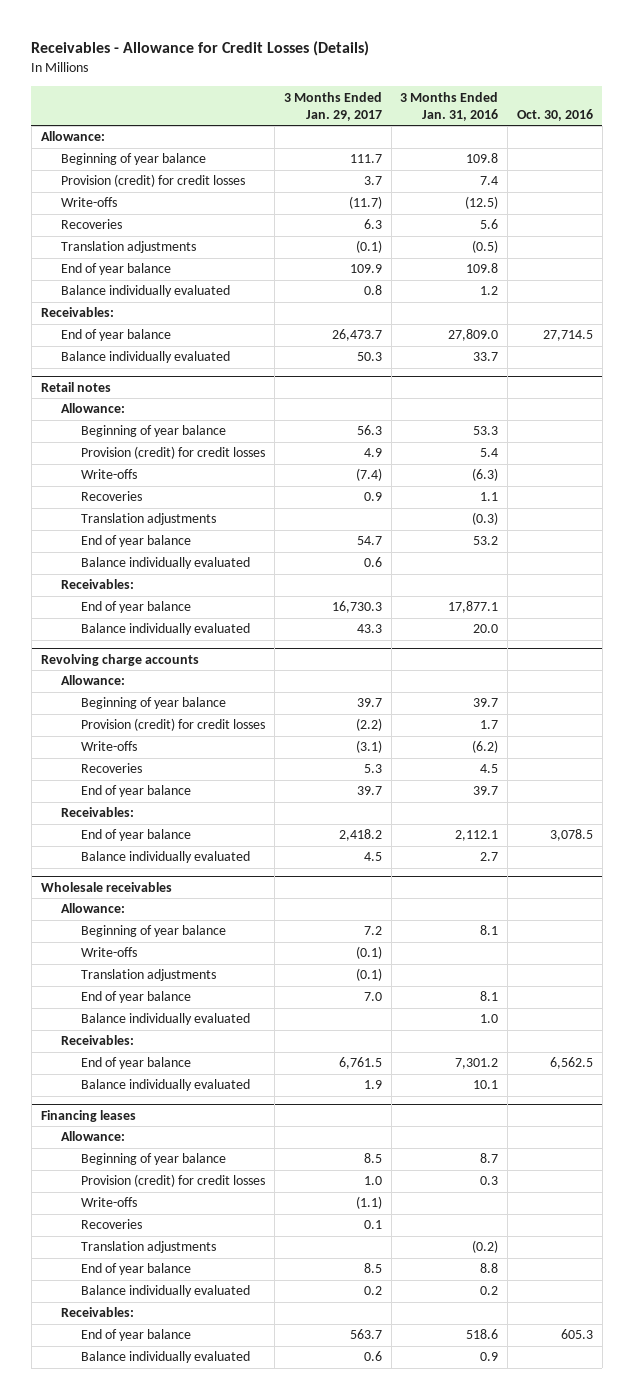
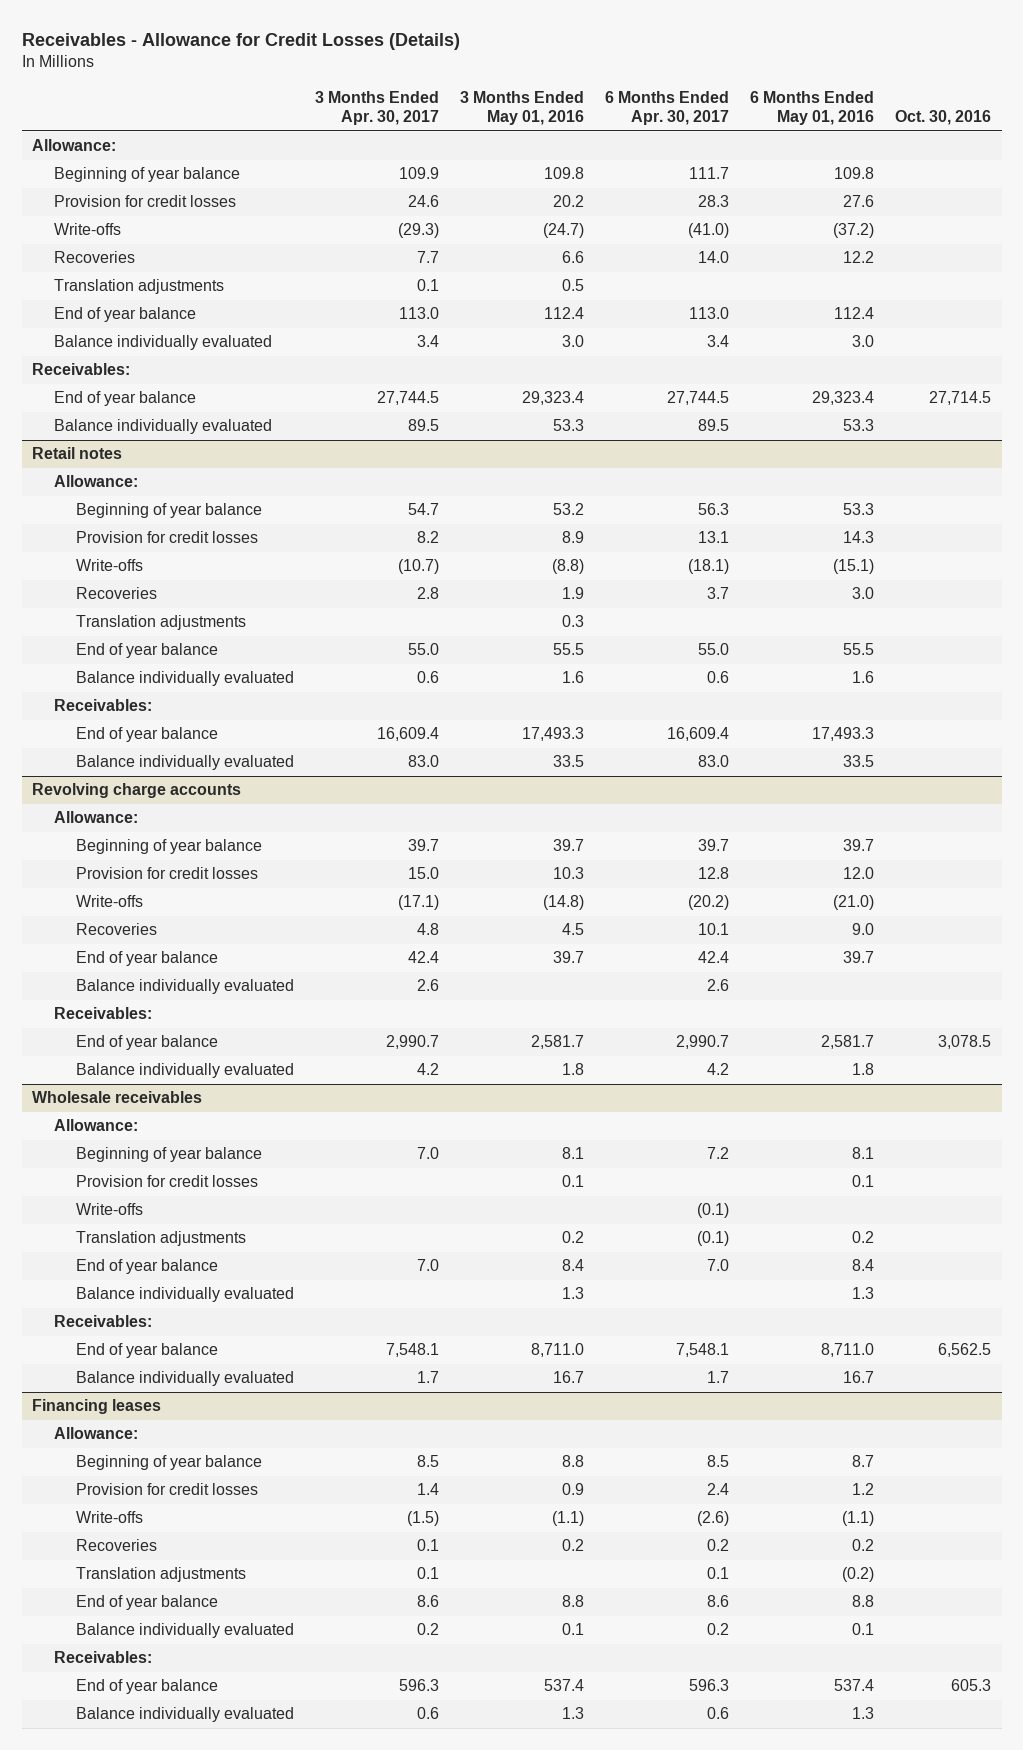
[283,91,382,121] 3 Months Ended Jan. 29, 2017 -> none
[400,91,499,121] 3 Months Ended Jan. 31, 2016 -> none
none -> [314,90,439,126] 3 Months Ended Apr. 30, 2017
none -> [459,90,584,126] 3 Months Ended May 01, 2016
none -> [604,90,729,126] 6 Months Ended Apr. 30, 2017
none -> [750,90,875,126] 6 Months Ended May 01, 2016
[60,174,245,188] Provision (credit) for credit losses -> [53,195,236,208] Provision for credit losses
[81,446,266,460] Provision (credit) for credit losses -> [75,531,258,544] Provision for credit losses
[81,718,266,732] Provision (credit) for credit losses -> [75,867,258,880] Provision for credit losses
none -> [75,979,294,995] Balance individually evaluated
none -> [75,1175,258,1188] Provision for credit losses
[81,1174,266,1188] Provision (credit) for credit losses -> [75,1483,258,1496] Provision for credit losses

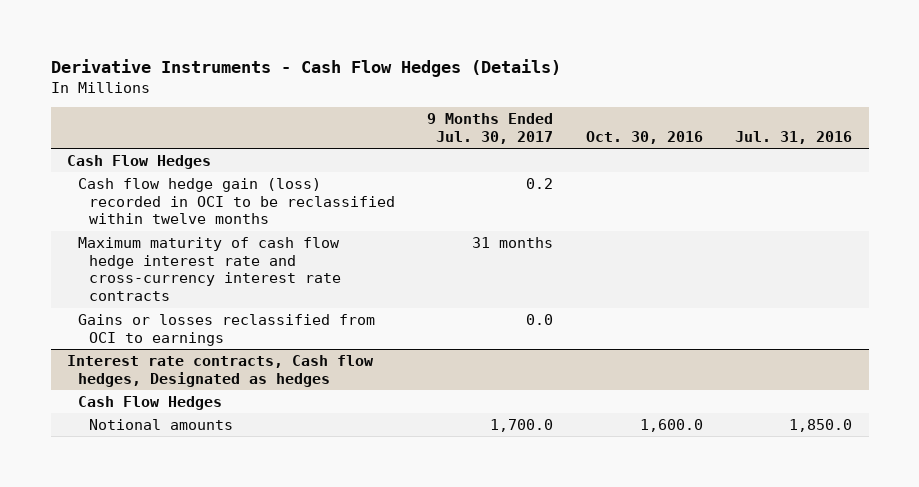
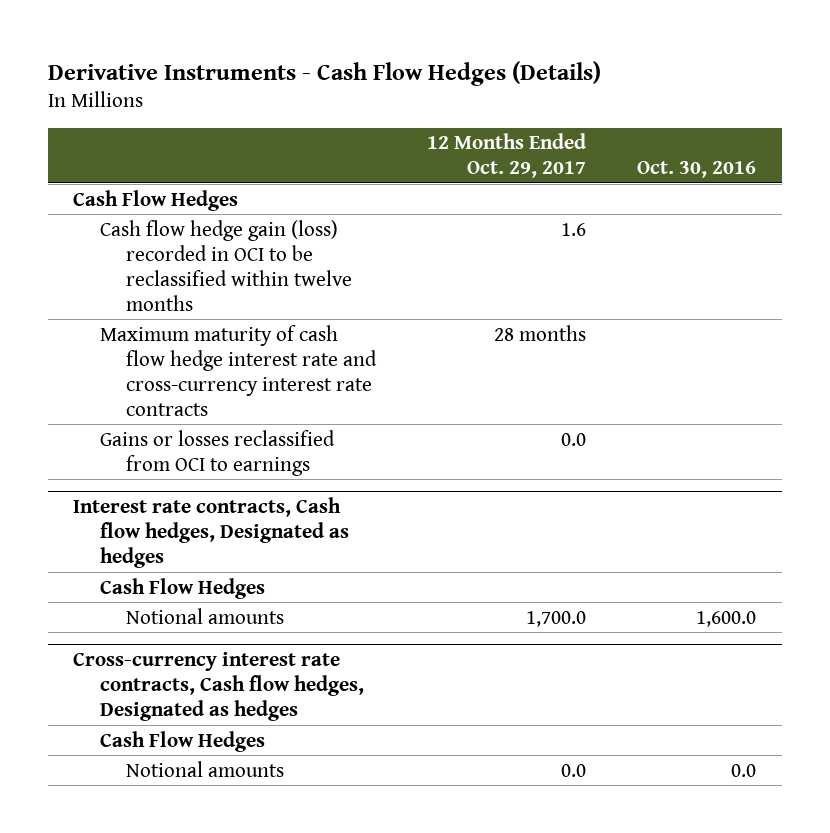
[427,113,554,144] 9 Months Ended Jul. 30, 2017 -> none
[735,130,853,144] Jul. 31, 2016 -> none
none -> [427,133,587,179] 12 Months Ended Oct. 29, 2017
none -> [73,652,364,722] Cross-currency interest rate contracts, Cash flow hedges, Designated as hedges
none -> [99,730,265,752] Cash Flow Hedges
none -> [125,760,284,777] Notional amounts

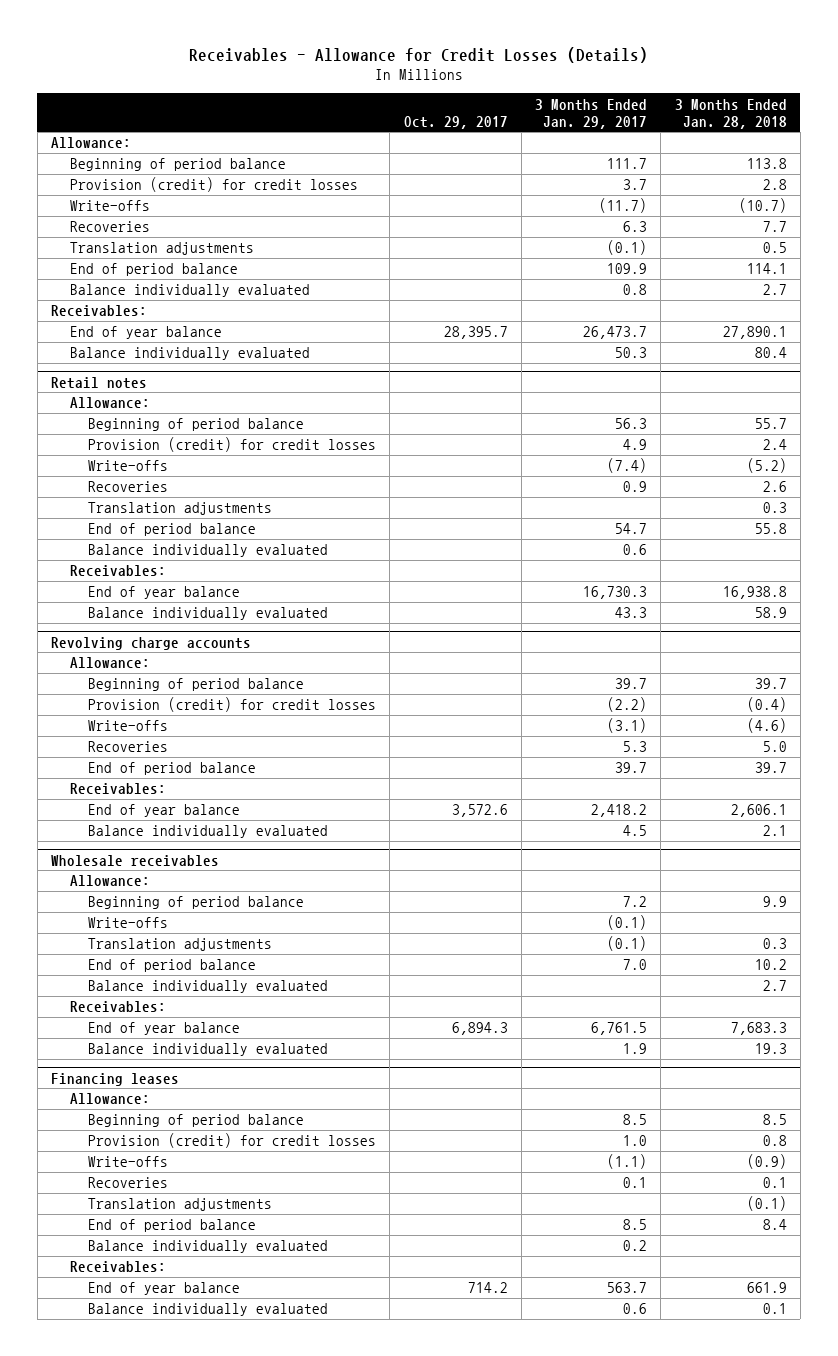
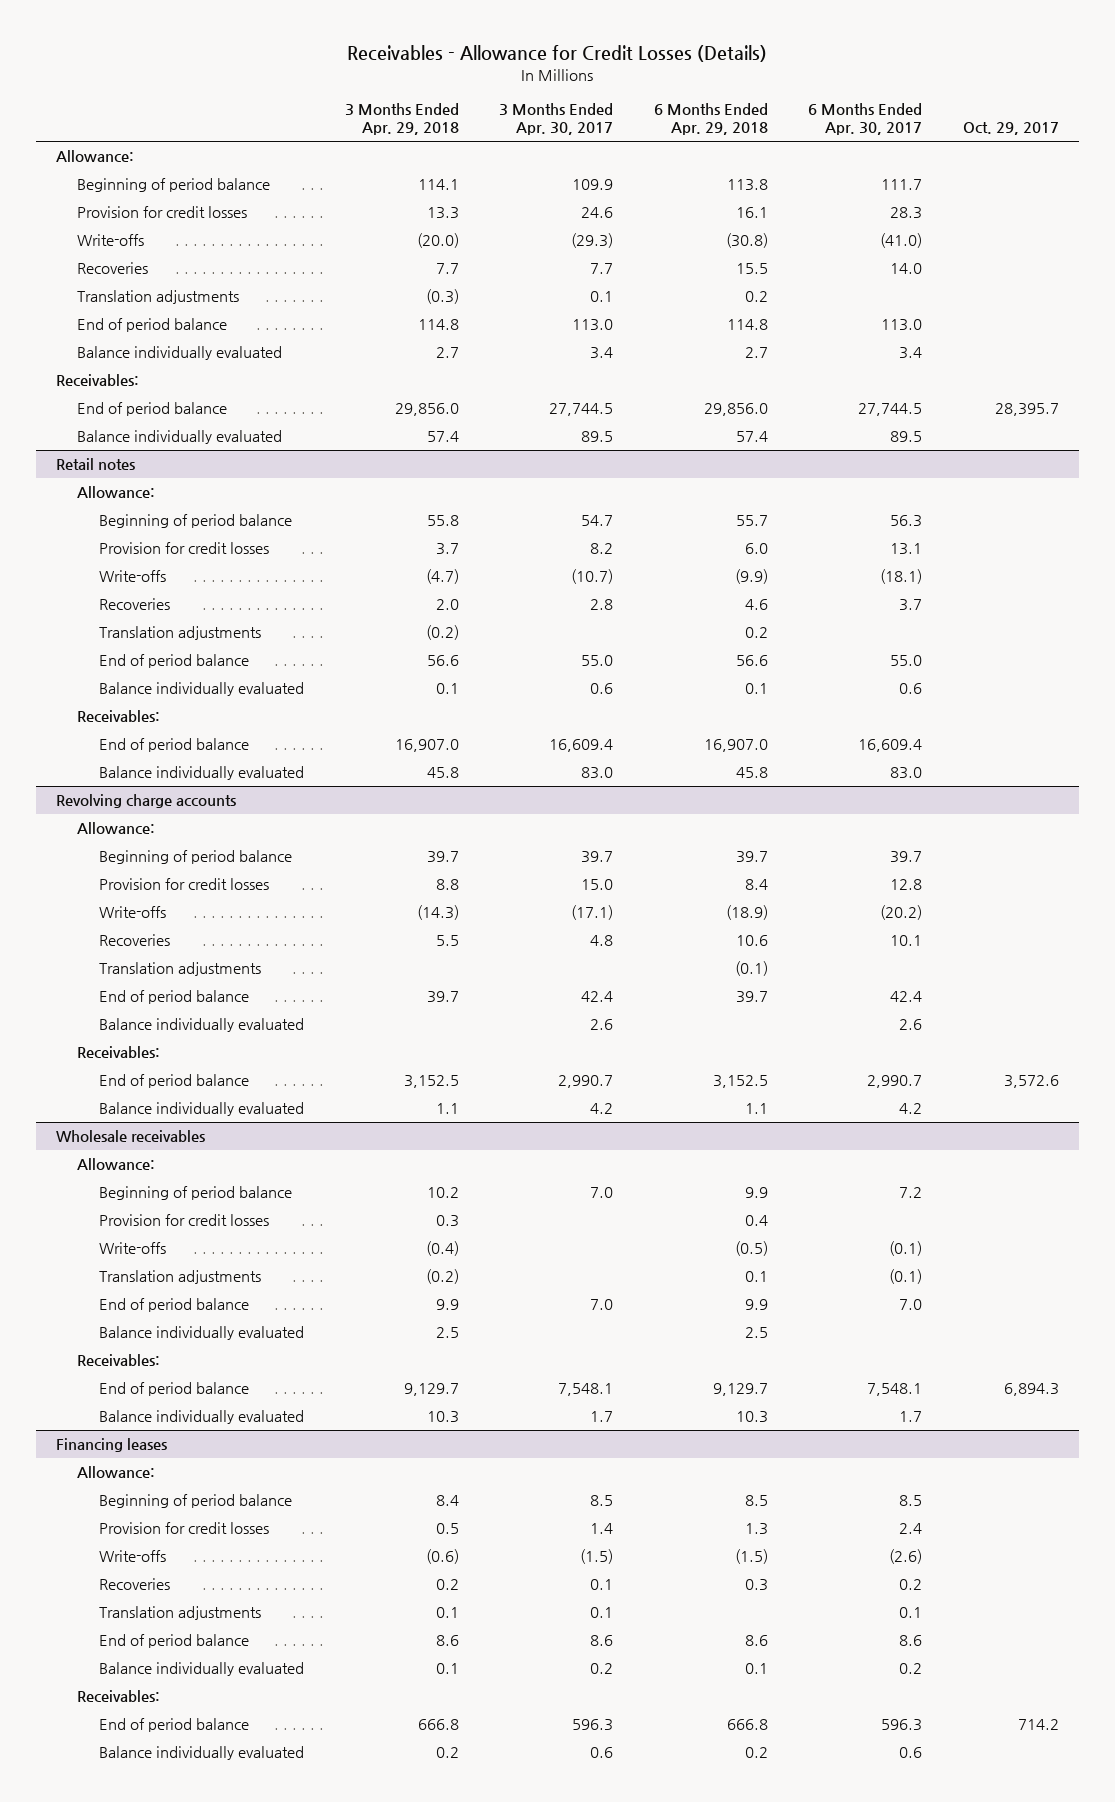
[535,98,648,129] 3 Months Ended Jan. 29, 2017 -> none
[674,98,787,129] 3 Months Ended Jan. 28, 2018 -> none
none -> [344,103,459,136] 3 Months Ended Apr. 29, 2018
none -> [499,103,614,136] 3 Months Ended Apr. 30, 2017
none -> [653,103,768,136] 6 Months Ended Apr. 29, 2018
none -> [808,103,923,136] 6 Months Ended Apr. 30, 2017
[69,177,358,193] Provision (credit) for credit losses -> [77,206,248,219] Provision for credit losses
[69,326,222,340] End of year balance -> [77,402,228,417] End of period balance
[88,437,377,453] Provision (credit) for credit losses -> [98,542,269,555] Provision for credit losses
[88,586,241,600] End of year balance -> [98,738,249,753] End of period balance
[88,697,377,713] Provision (credit) for credit losses -> [98,878,269,891] Provision for credit losses
none -> [98,962,261,977] Translation adjustments
none -> [98,1018,304,1033] Balance individually evaluated
[88,804,241,818] End of year balance -> [98,1074,249,1089] End of period balance
none -> [98,1214,269,1227] Provision for credit losses
[88,1022,241,1036] End of year balance -> [98,1382,249,1397] End of period balance
[88,1133,377,1149] Provision (credit) for credit losses -> [98,1522,269,1535] Provision for credit losses
[88,1282,241,1296] End of year balance -> [98,1718,249,1733] End of period balance

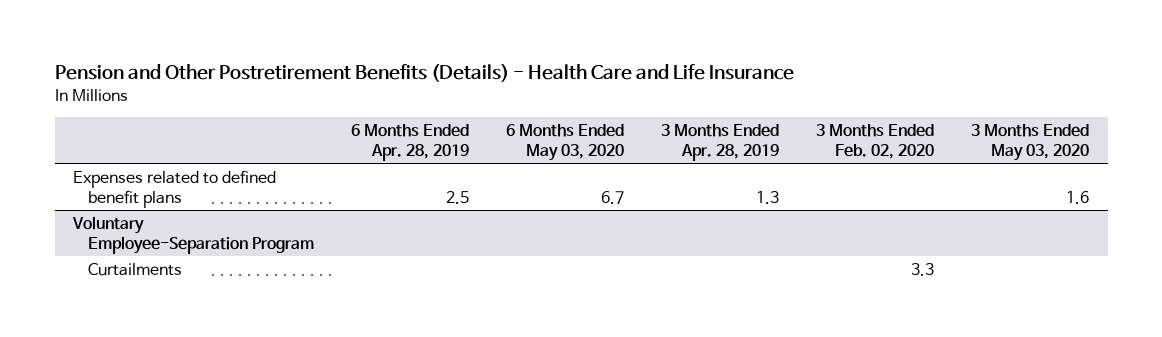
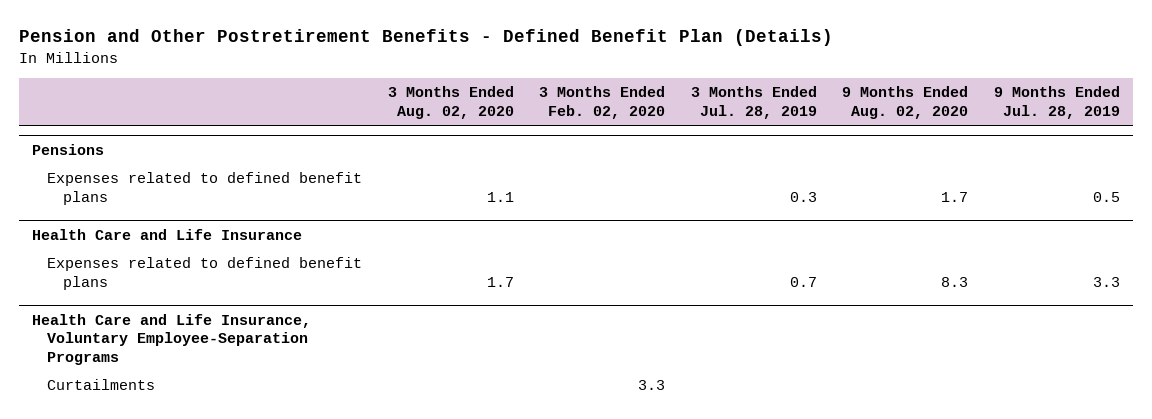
[54,64,794,83] Pension and Other Postretirement Benefits (Details) - Health Care and Life Insurance -> [19,29,834,47] Pension and Other Postretirement Benefits - Defined Benefit Plan (Details)
[351,123,470,161] 6 Months Ended Apr. 28, 2019 -> none
[506,123,625,161] 6 Months Ended May 03, 2020 -> none
[661,123,780,161] 3 Months Ended Apr. 28, 2019 -> none
[971,123,1090,161] 3 Months Ended May 03, 2020 -> none
none -> [387,86,514,119] 3 Months Ended Aug. 02, 2020
none -> [690,86,817,119] 3 Months Ended Jul. 28, 2019
none -> [842,86,969,119] 9 Months Ended Aug. 02, 2020
none -> [993,86,1120,119] 9 Months Ended Jul. 28, 2019
[73,169,277,208] Expenses related to defined benefit plans -> none
[88,262,183,276] Curtailments -> none
none -> [31,143,104,155] Pensions
none -> [47,172,363,205] Expenses related to defined benefit plans
[72,215,315,254] Voluntary Employee-Separation Program -> [31,228,302,240] Health Care and Life Insurance
none -> [47,257,363,290] Expenses related to defined benefit plans
none -> [31,313,311,365] Health Care and Life Insurance, Voluntary Employee-Separation Programs
none -> [47,379,156,391] Curtailments

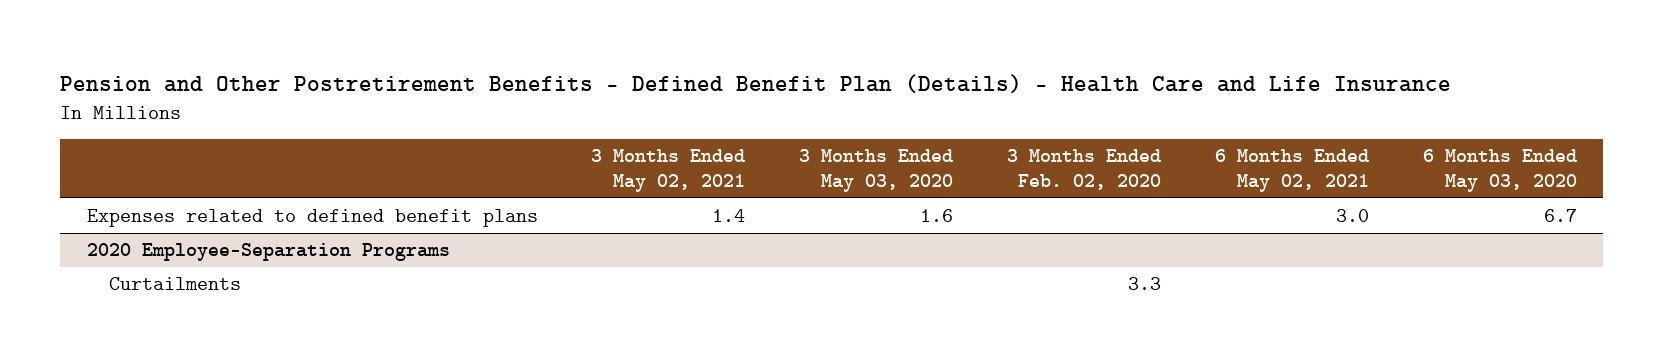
[19,29,834,47] Pension and Other Postretirement Benefits - Defined Benefit Plan (Details) -> [59,74,1451,94] Pension and Other Postretirement Benefits - Defined Benefit Plan (Details) - Health Care and Life Insurance
[387,86,514,119] 3 Months Ended Aug. 02, 2020 -> none
[690,86,817,119] 3 Months Ended Jul. 28, 2019 -> none
[842,86,969,119] 9 Months Ended Aug. 02, 2020 -> none
[993,86,1120,119] 9 Months Ended Jul. 28, 2019 -> none
none -> [591,149,746,192] 3 Months Ended May 02, 2021
none -> [799,149,954,192] 3 Months Ended May 03, 2020
none -> [1214,149,1369,192] 6 Months Ended May 02, 2021
none -> [1422,149,1577,192] 6 Months Ended May 03, 2020
[31,143,104,155] Pensions -> none
[47,172,363,205] Expenses related to defined benefit plans -> none
[47,257,363,290] Expenses related to defined benefit plans -> none
[31,313,311,365] Health Care and Life Insurance, Voluntary Employee-Separation Programs -> none
[47,379,156,391] Curtailments -> none
none -> [86,209,538,228] Expenses related to defined benefit plans
[31,228,302,240] Health Care and Life Insurance -> [86,243,450,262] 2020 Employee-Separation Programs
none -> [108,277,241,291] Curtailments

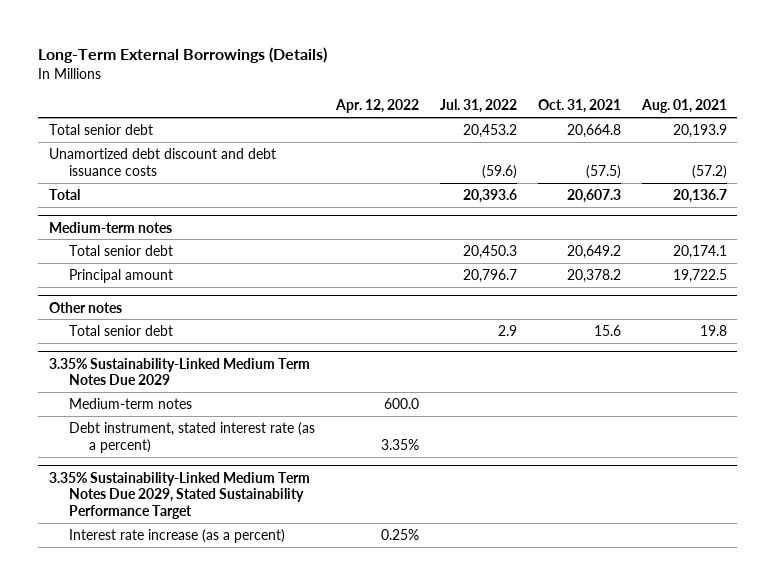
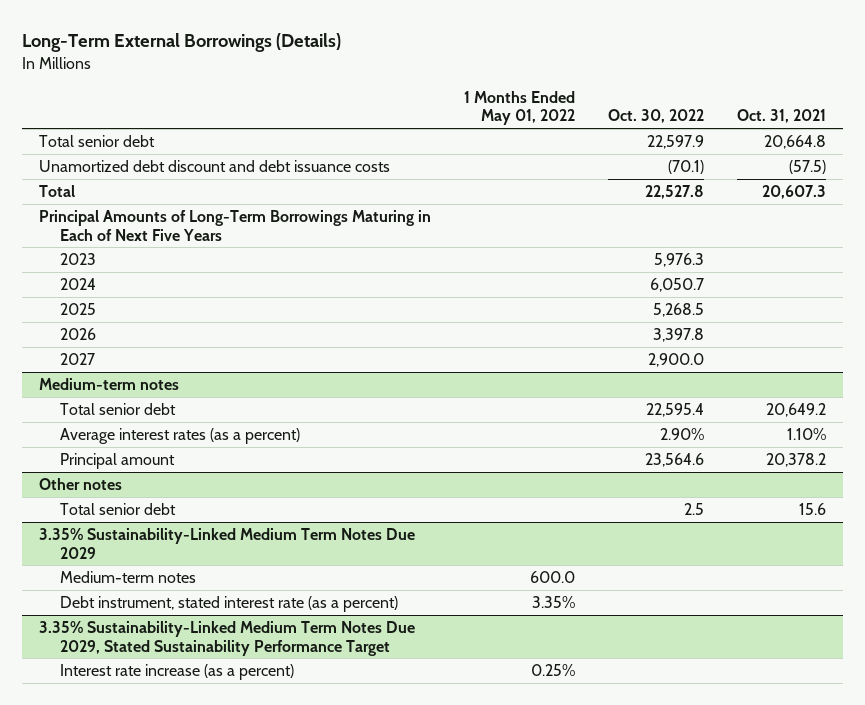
[334,99,419,114] Apr. 12, 2022 -> none
[439,99,517,114] Jul. 31, 2022 -> none
[640,99,727,114] Aug. 01, 2021 -> none
none -> [463,90,575,126] 1 Months Ended May 01, 2022
none -> [608,109,705,124] Oct. 30, 2022
none -> [38,209,431,241] Principal Amounts of Long-Term Borrowings Maturing in Each of Next Five Years
none -> [59,252,96,265] 2023
none -> [59,277,96,290] 2024
none -> [59,302,96,315] 2025
none -> [59,327,96,340] 2026
none -> [59,352,95,365] 2027
none -> [59,427,300,444] Average interest rates (as a percent)

